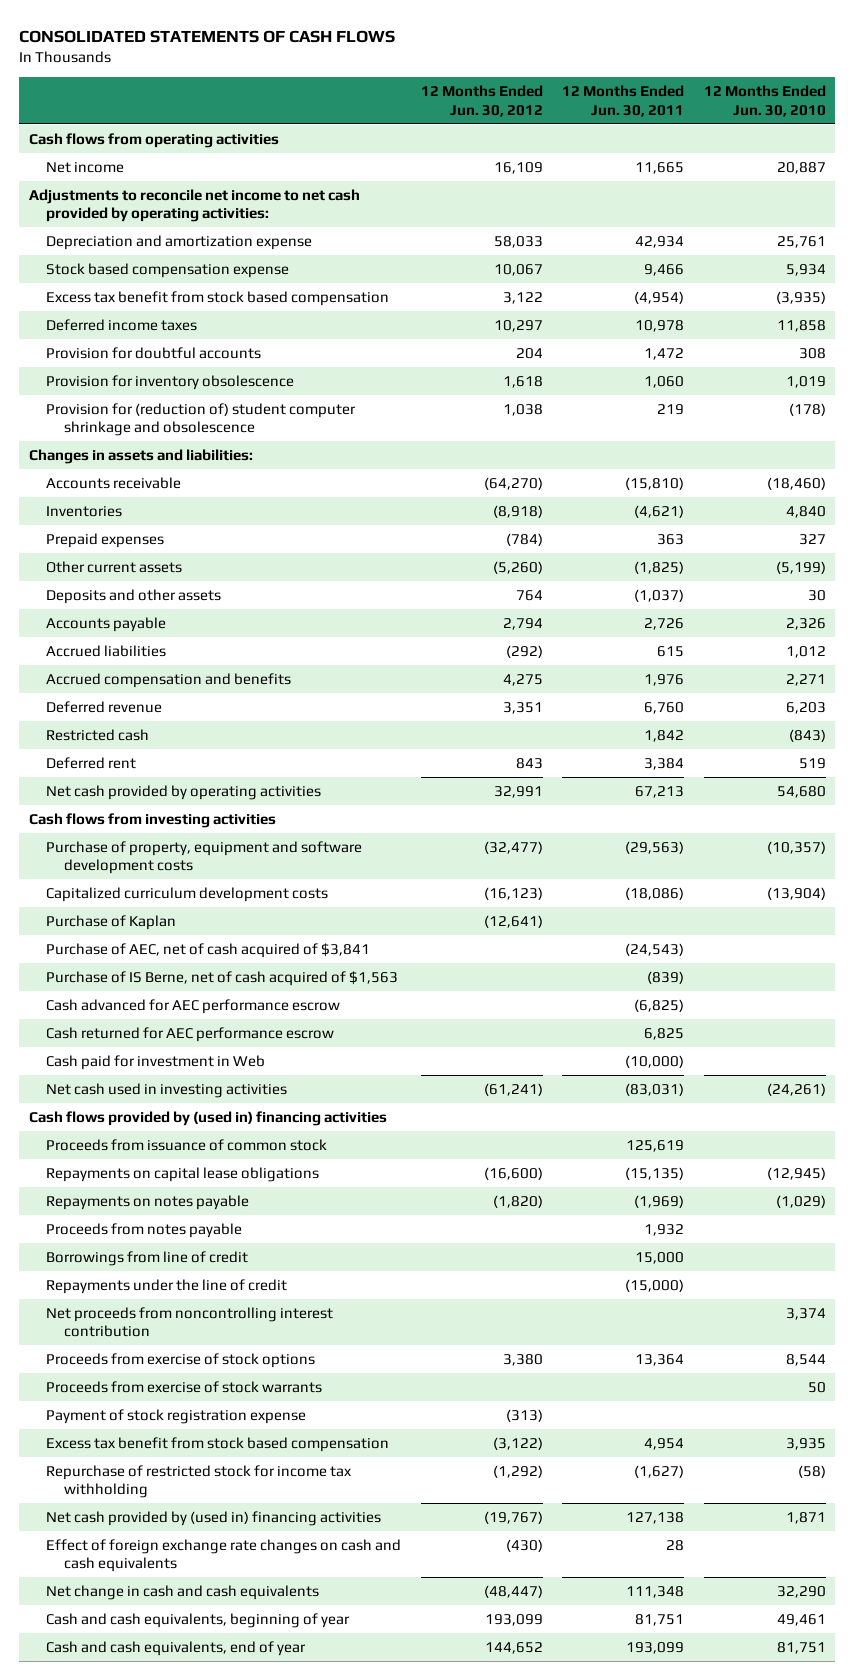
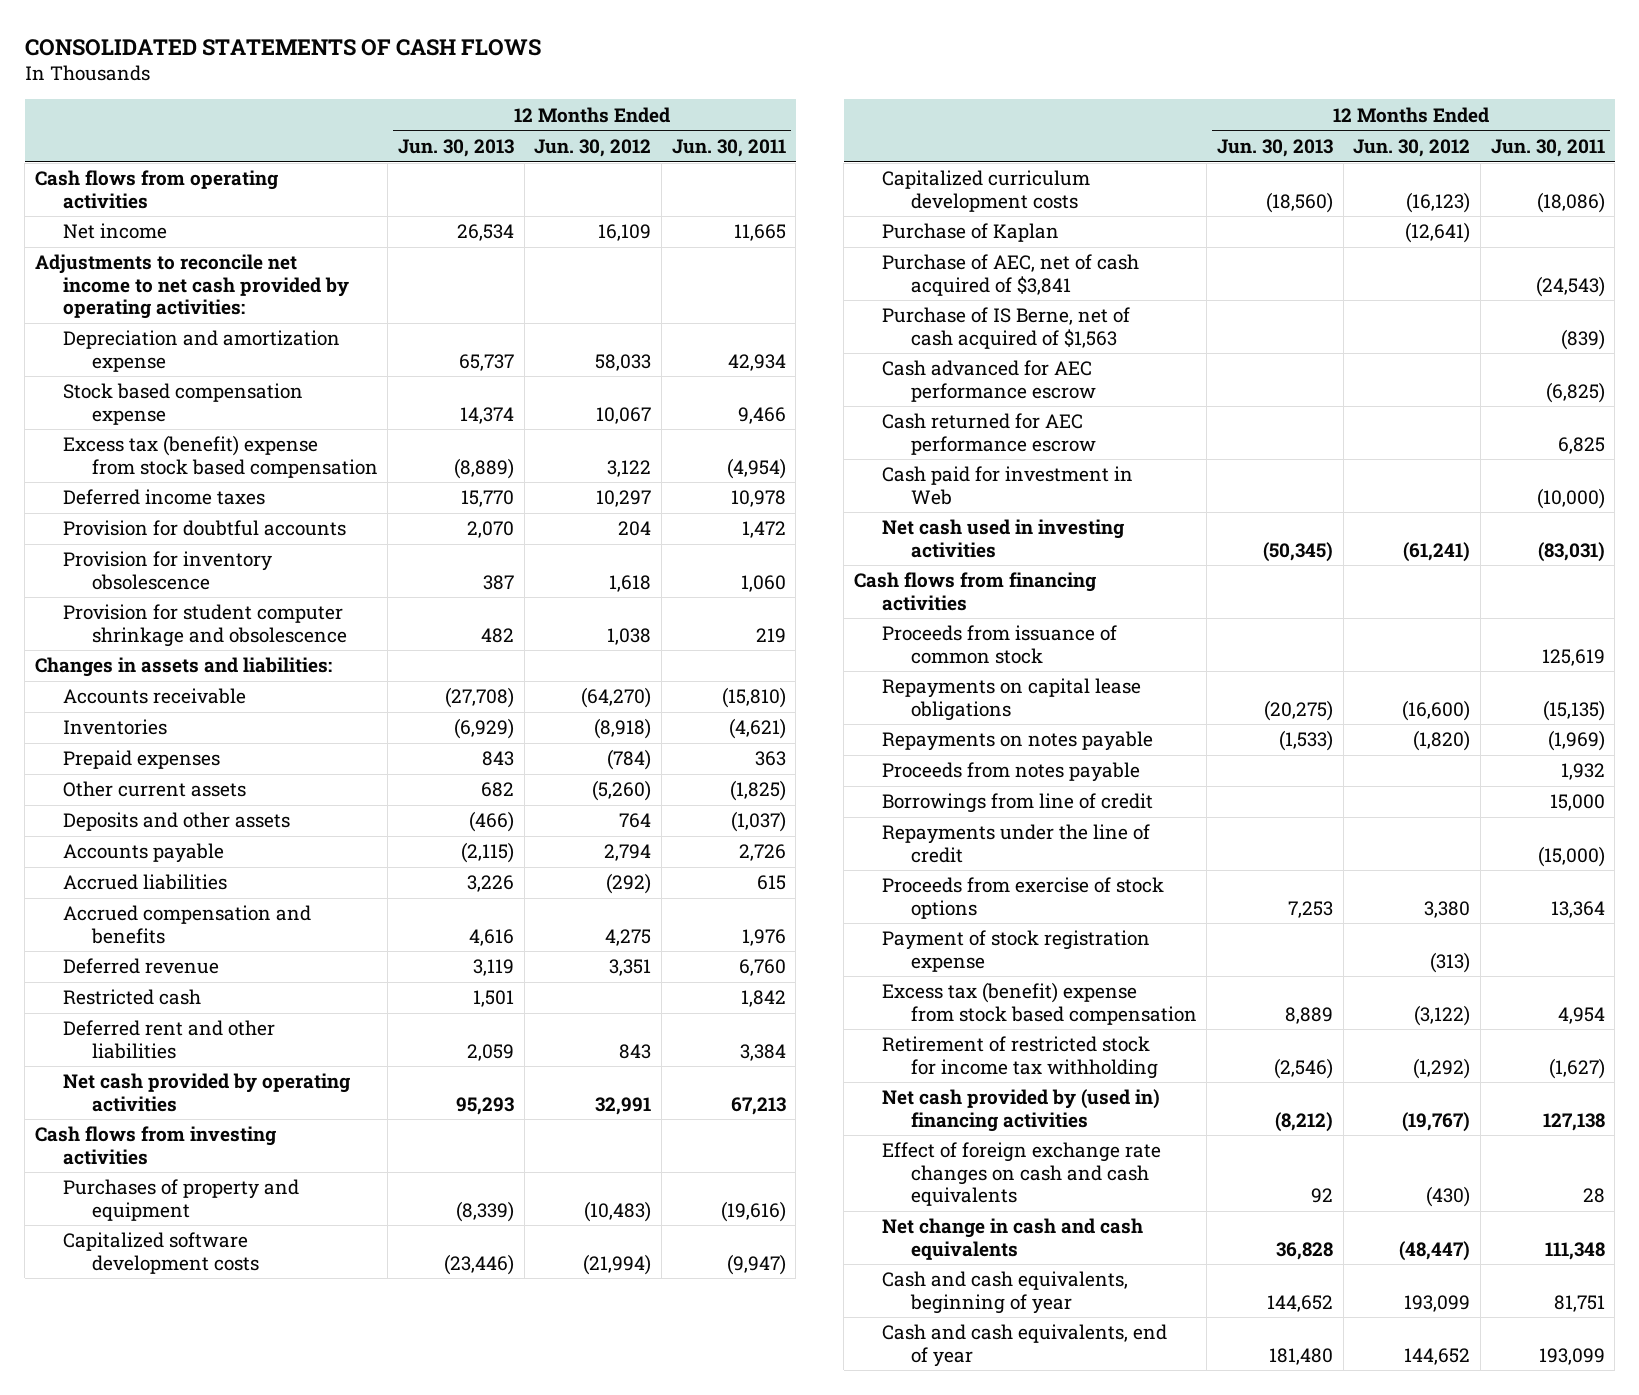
[703,85,826,117] 12 Months Ended Jun. 30, 2010 -> none
none -> [398,139,515,158] Jun. 30, 2013
[46,290,390,306] Excess tax benefit from stock based compensation -> [63,435,378,478] Excess tax (benefit) expense from stock based compensation
[46,402,357,437] Provision for (reduction of) student computer shrinkage and obsolescence -> [63,604,347,647] Provision for student computer shrinkage and obsolescence
[46,756,137,769] Deferred rent -> [63,1020,276,1059] Deferred rent and other liabilities
[46,840,363,875] Purchase of property, equipment and software development costs -> none
none -> [63,1179,300,1221] Purchases of property and equipment
none -> [63,1232,259,1274] Capitalized software development costs
[28,1110,387,1126] Cash flows provided by (used in) financing activities -> [853,572,1096,611] Cash flows from financing activities
[46,1306,334,1338] Net proceeds from noncontrolling interest contribution -> none
[46,1380,323,1393] Proceeds from exercise of stock warrants -> none
[46,1436,390,1452] Excess tax benefit from stock based compensation -> [882,982,1197,1025] Excess tax (benefit) expense from stock based compensation
[46,1464,353,1499] Repurchase of restricted stock for income tax withholding -> [882,1036,1158,1079] Retirement of restricted stock for income tax withholding

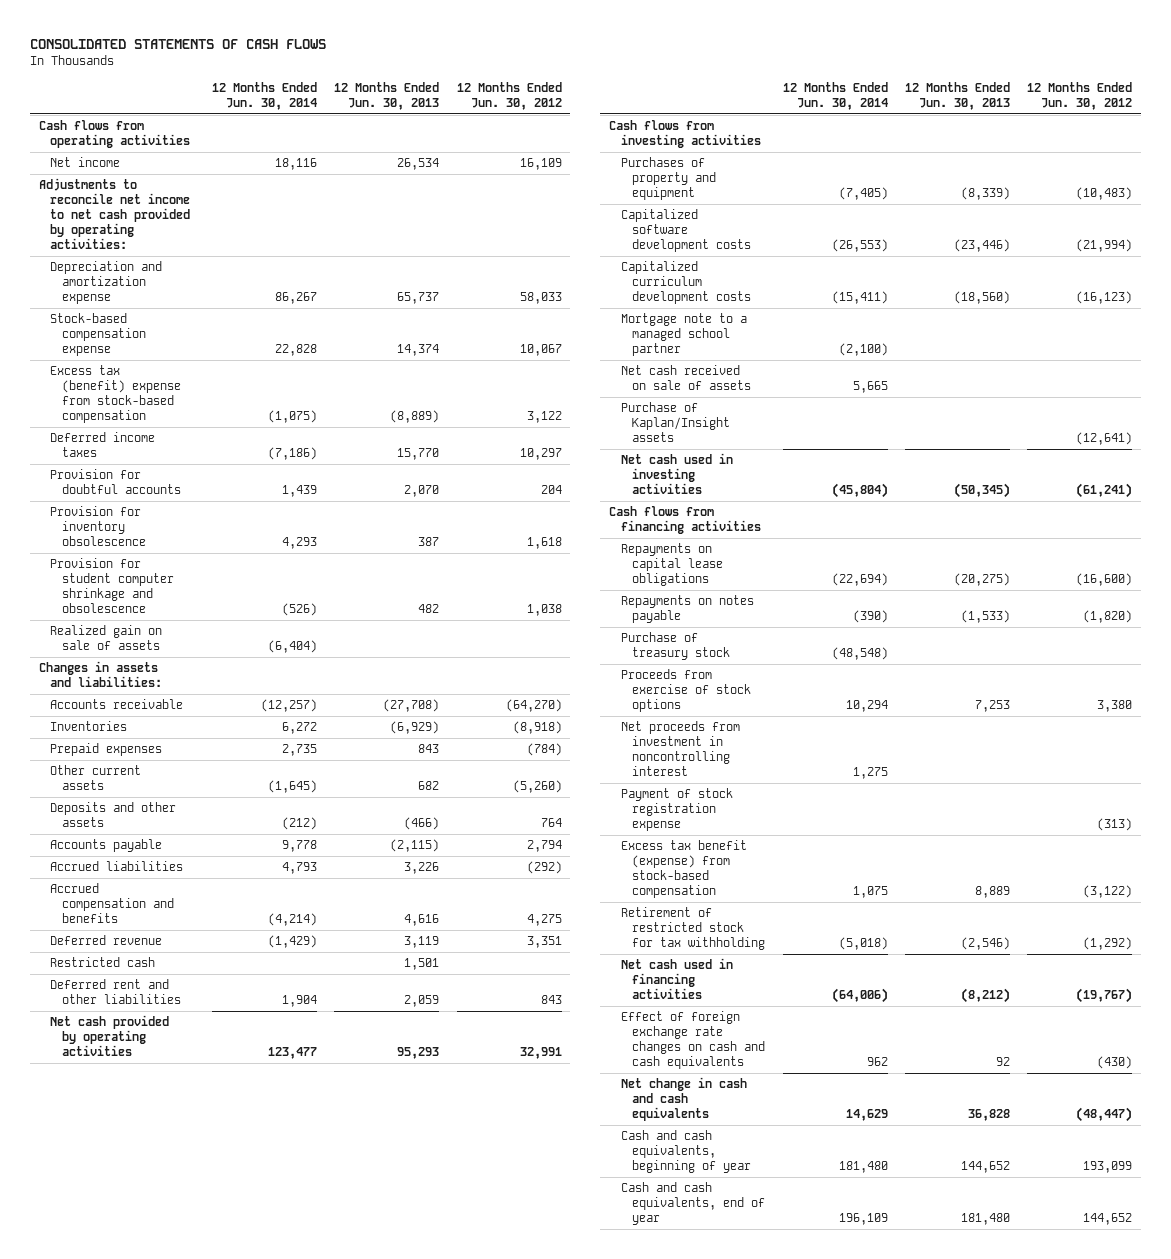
[671,139,786,158] Jun. 30, 2011 -> none
none -> [212,81,318,110] 12 Months Ended Jun. 30, 2014
[63,383,304,425] Stock based compensation expense -> [50,313,146,357] Stock-based compensation expense
[63,435,378,478] Excess tax (benefit) expense from stock based compensation -> [50,365,181,424] Excess tax (benefit) expense from stock-based compensation
none -> [50,625,163,651] Realized gain on sale of assets
[882,254,1140,296] Purchase of AEC, net of cash acquired of $3,841 -> none
[882,307,1131,349] Purchase of IS Berne, net of cash acquired of $1,563 -> none
[882,360,1096,402] Cash advanced for AEC performance escrow -> none
[882,413,1096,455] Cash returned for AEC performance escrow -> none
[882,466,1134,505] Cash paid for investment in Web -> none
none -> [620,313,747,357] Mortgage note to a managed school partner
none -> [620,365,752,391] Net cash received on sale of assets
[882,223,1060,243] Purchase of Kaplan -> [620,402,731,443] Purchase of Kaplan/Insight assets
[882,625,1118,664] Proceeds from issuance of common stock -> none
[882,762,1141,783] Proceeds from notes payable -> none
[882,793,1154,814] Borrowings from line of credit -> none
[882,824,1151,863] Repayments under the line of credit -> none
none -> [620,632,731,661] Purchase of treasury stock
none -> [620,721,740,777] Net proceeds from investment in noncontrolling interest
[882,982,1197,1025] Excess tax (benefit) expense from stock based compensation -> [620,840,747,899] Excess tax benefit (expense) from stock-based compensation
[882,1036,1158,1079] Retirement of restricted stock for income tax withholding -> [620,907,766,951] Retirement of restricted stock for tax withholding
[882,1089,1161,1132] Net cash provided by (used in) financing activities -> [620,958,733,1000] Net cash used in financing activities

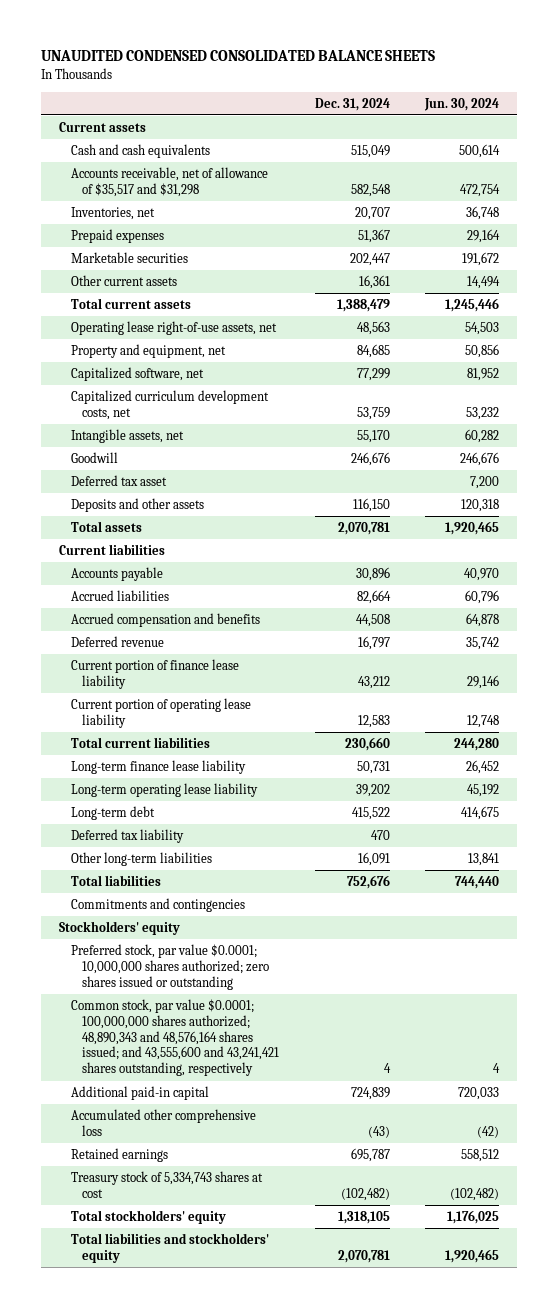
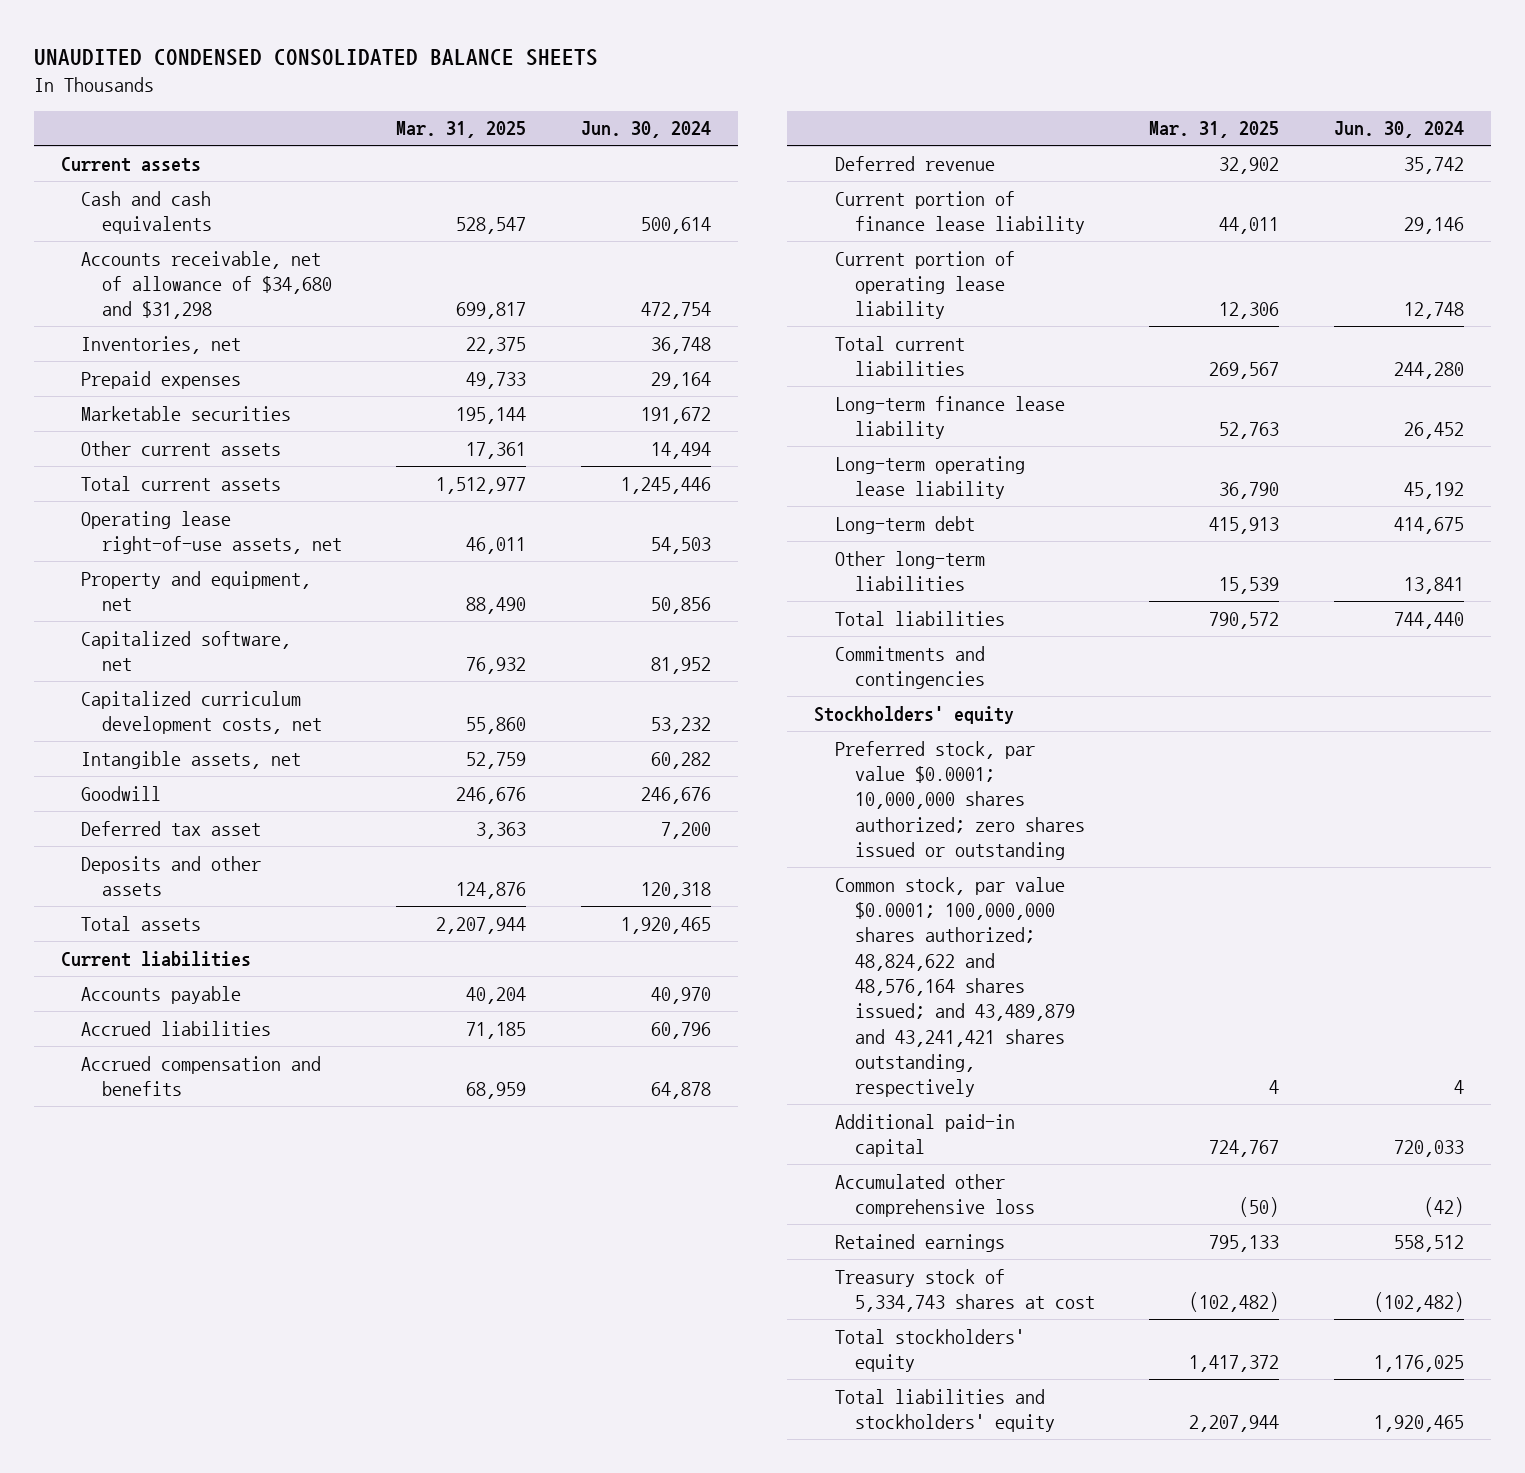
[314,97,390,111] Dec. 31, 2024 -> none
none -> [396,121,527,139] Mar. 31, 2025
[70,166,268,197] Accounts receivable, net of allowance of $35,517 and $31,298 -> [81,250,332,320] Accounts receivable, net of allowance of $34,680 and $31,298
[70,828,184,843] Deferred tax liability -> none
[70,998,280,1077] Common stock, par value $0.0001; 100,000,000 shares authorized; 48,890,343 and 48,576,164 shares issued; and 43,555,600 and 43,241,421 shares outstanding, respectively -> [834,876,1076,1098] Common stock, par value $0.0001; 100,000,000 shares authorized; 48,824,622 and 48,576,164 shares issued; and 43,489,879 and 43,241,421 shares outstanding, respectively

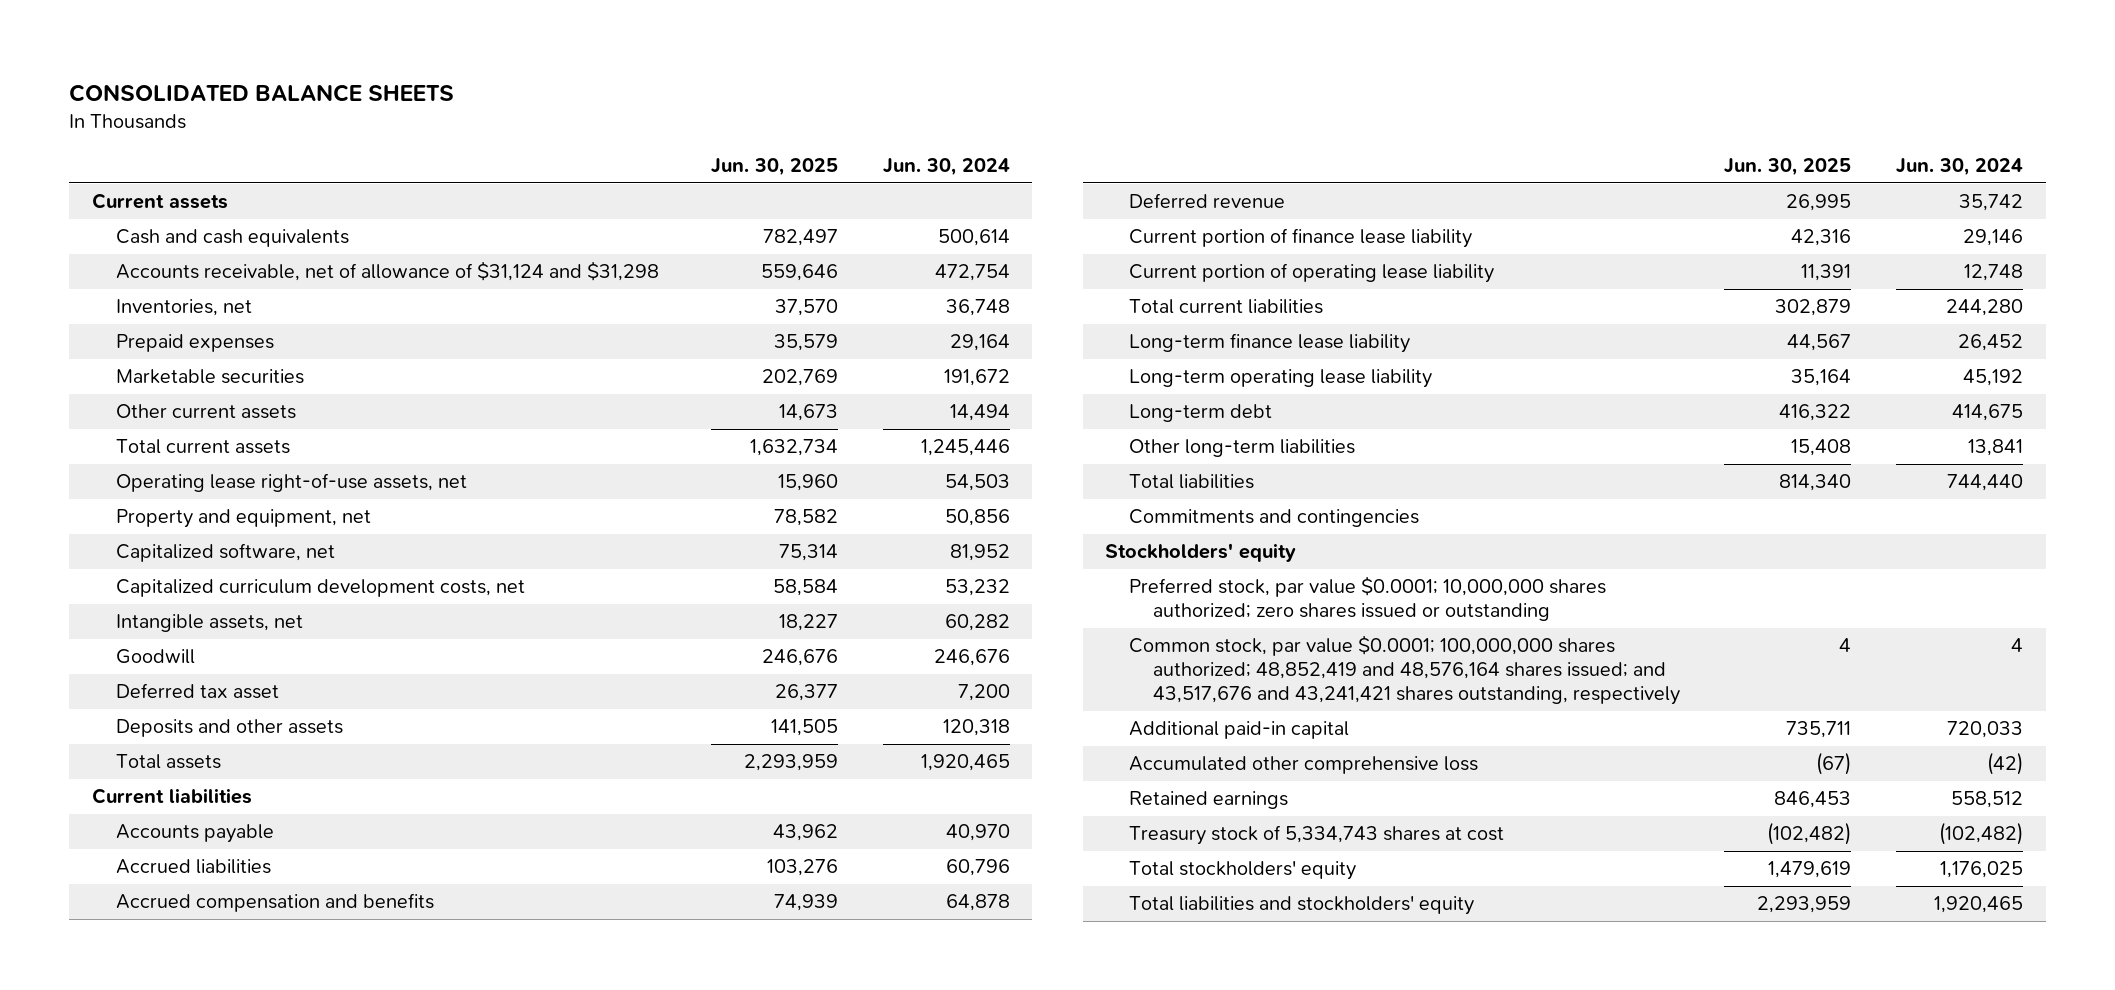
[33,49,598,67] UNAUDITED CONDENSED CONSOLIDATED BALANCE SHEETS -> [69,83,455,102] CONSOLIDATED BALANCE SHEETS
[396,121,527,139] Mar. 31, 2025 -> none
none -> [711,157,839,176] Jun. 30, 2025
[81,250,332,320] Accounts receivable, net of allowance of $34,680 and $31,298 -> [115,261,659,282] Accounts receivable, net of allowance of $31,124 and $31,298
[834,876,1076,1098] Common stock, par value $0.0001; 100,000,000 shares authorized; 48,824,622 and 48,576,164 shares issued; and 43,489,879 and 43,241,421 shares outstanding, respectively -> [1128,635,1680,706] Common stock, par value $0.0001; 100,000,000 shares authorized; 48,852,419 and 48,576,164 shares issued; and 43,517,676 and 43,241,421 shares outstanding, respectively

